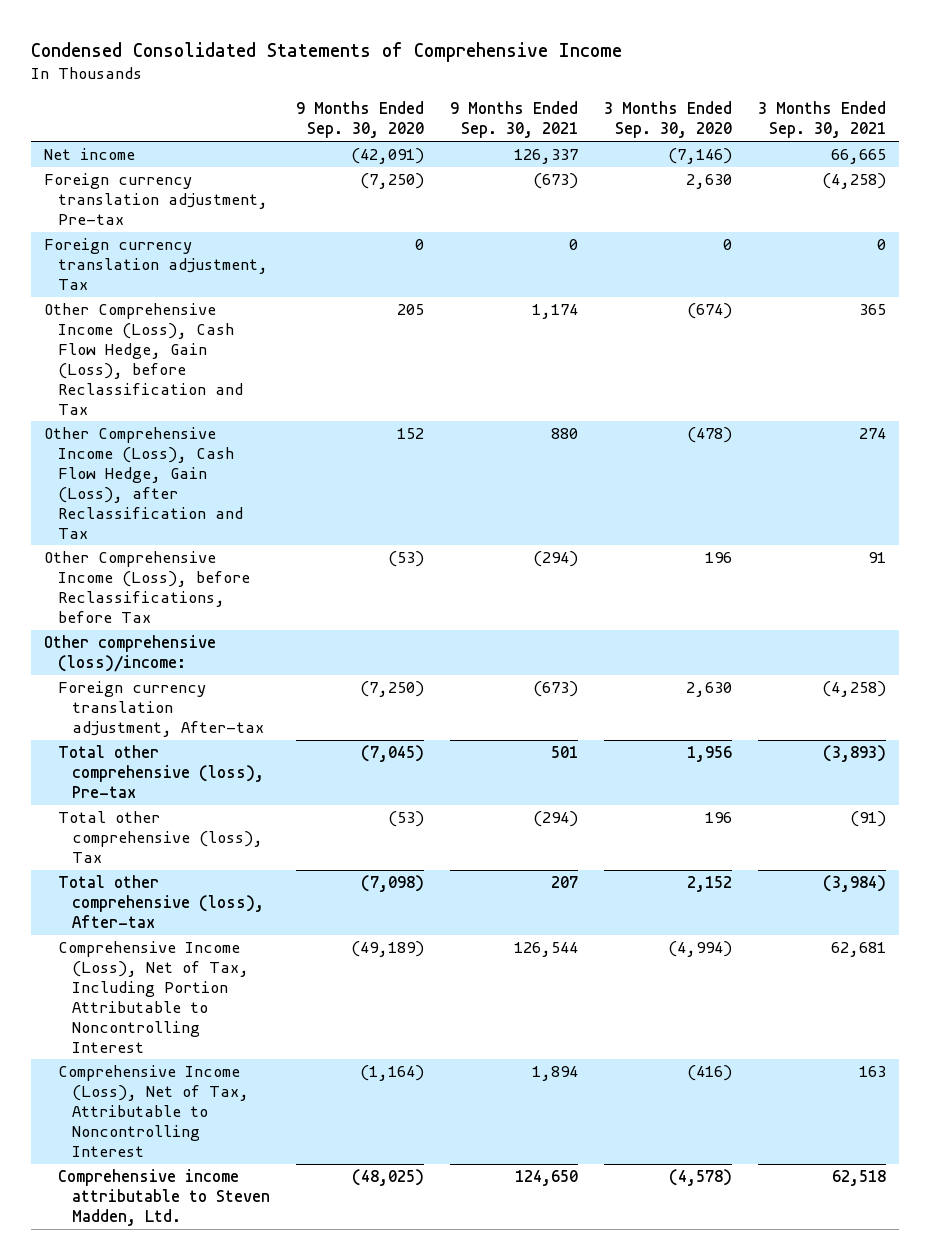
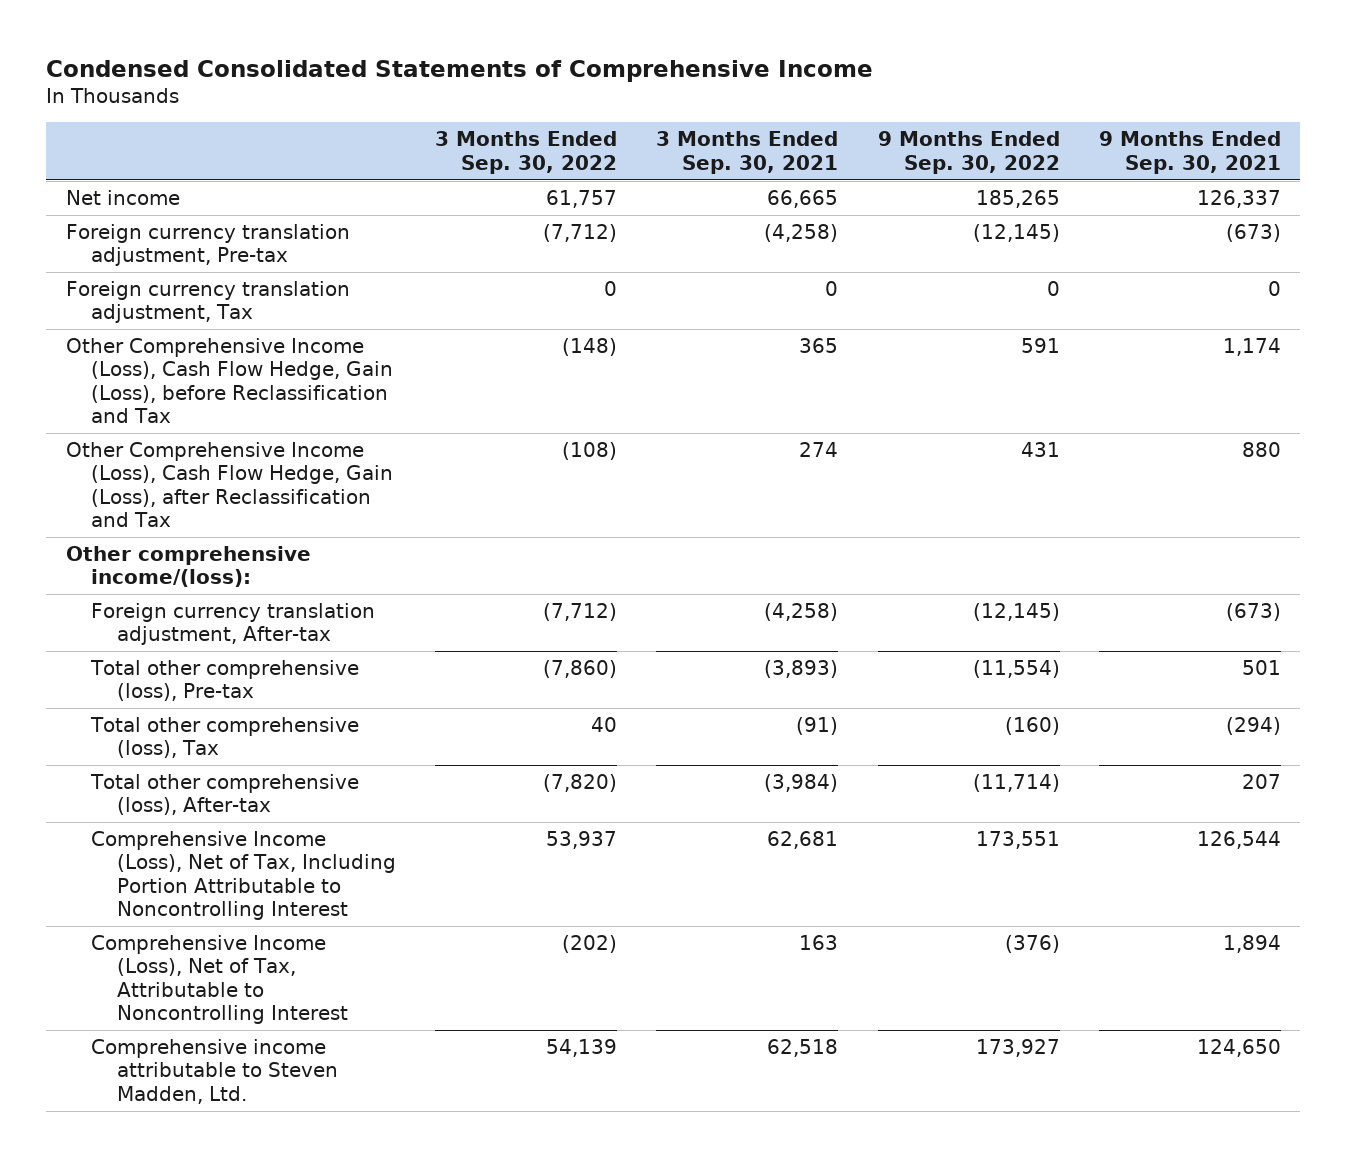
[295,101,424,139] 9 Months Ended Sep. 30, 2020 -> none
[603,101,732,139] 3 Months Ended Sep. 30, 2020 -> none
none -> [434,131,617,174] 3 Months Ended Sep. 30, 2022
none -> [877,131,1060,174] 9 Months Ended Sep. 30, 2022
[44,551,250,623] Other Comprehensive Income (Loss), before Reclassifications, before Tax -> none
[44,635,217,673] Other comprehensive (loss)/income: -> [65,545,311,588] Other comprehensive income/(loss):

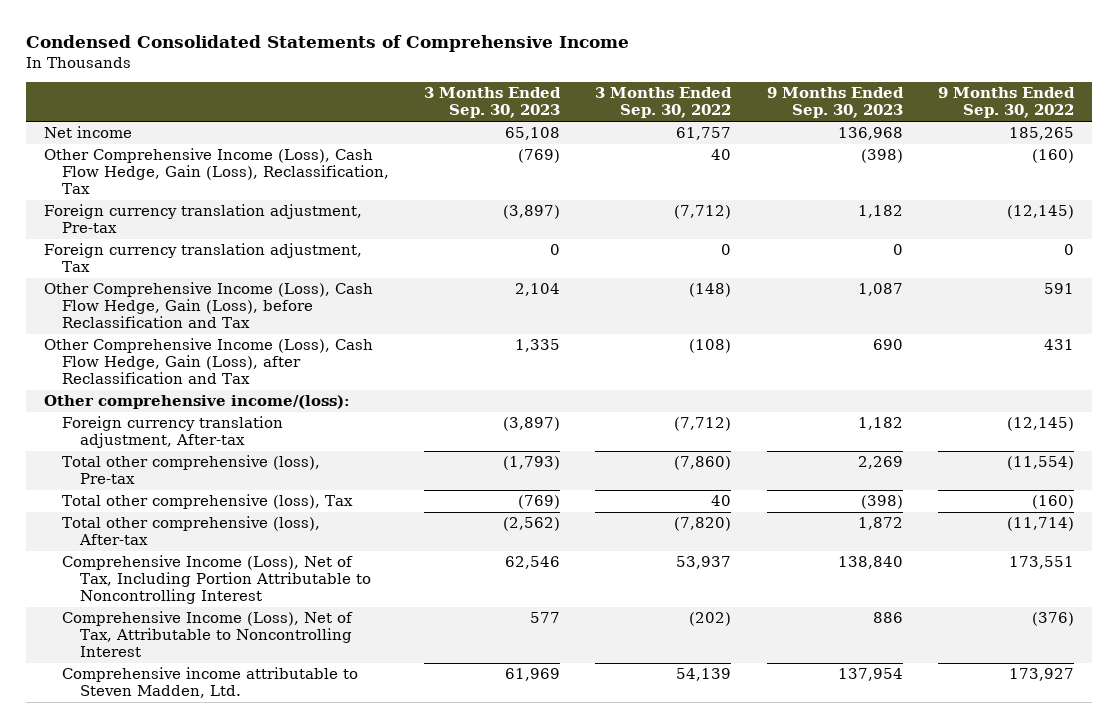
[656,131,839,174] 3 Months Ended Sep. 30, 2021 -> none
[1098,131,1281,174] 9 Months Ended Sep. 30, 2021 -> none
none -> [423,87,561,119] 3 Months Ended Sep. 30, 2023
none -> [766,87,904,119] 9 Months Ended Sep. 30, 2023
none -> [43,148,389,195] Other Comprehensive Income (Loss), Cash Flow Hedge, Gain (Loss), Reclassification, Tax

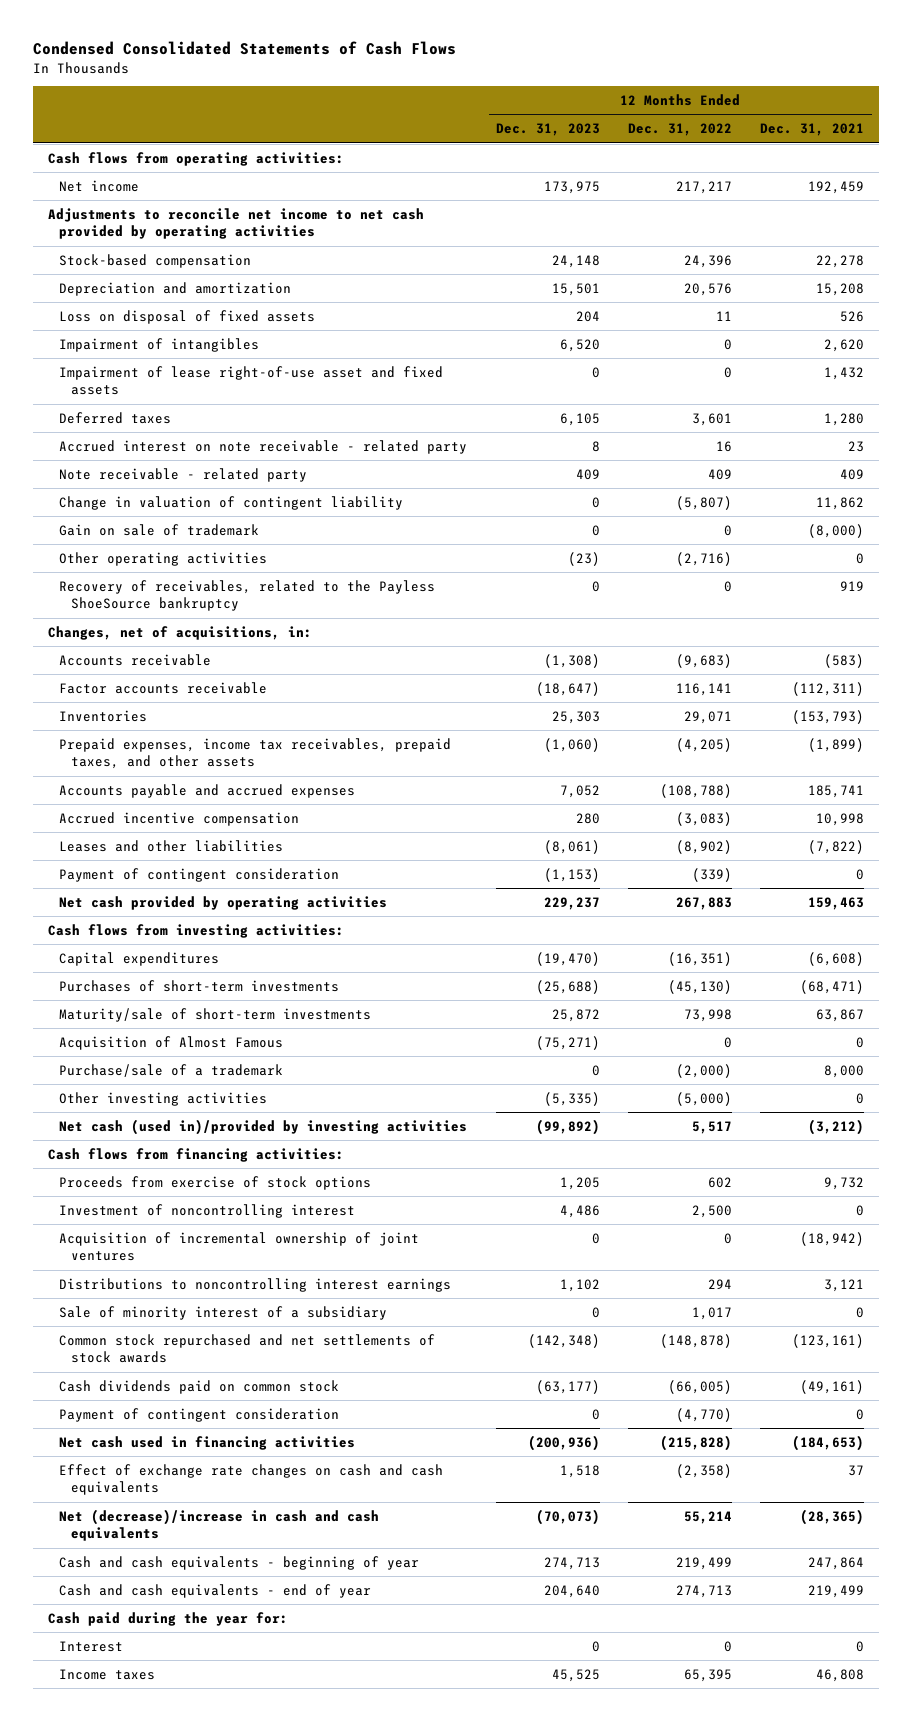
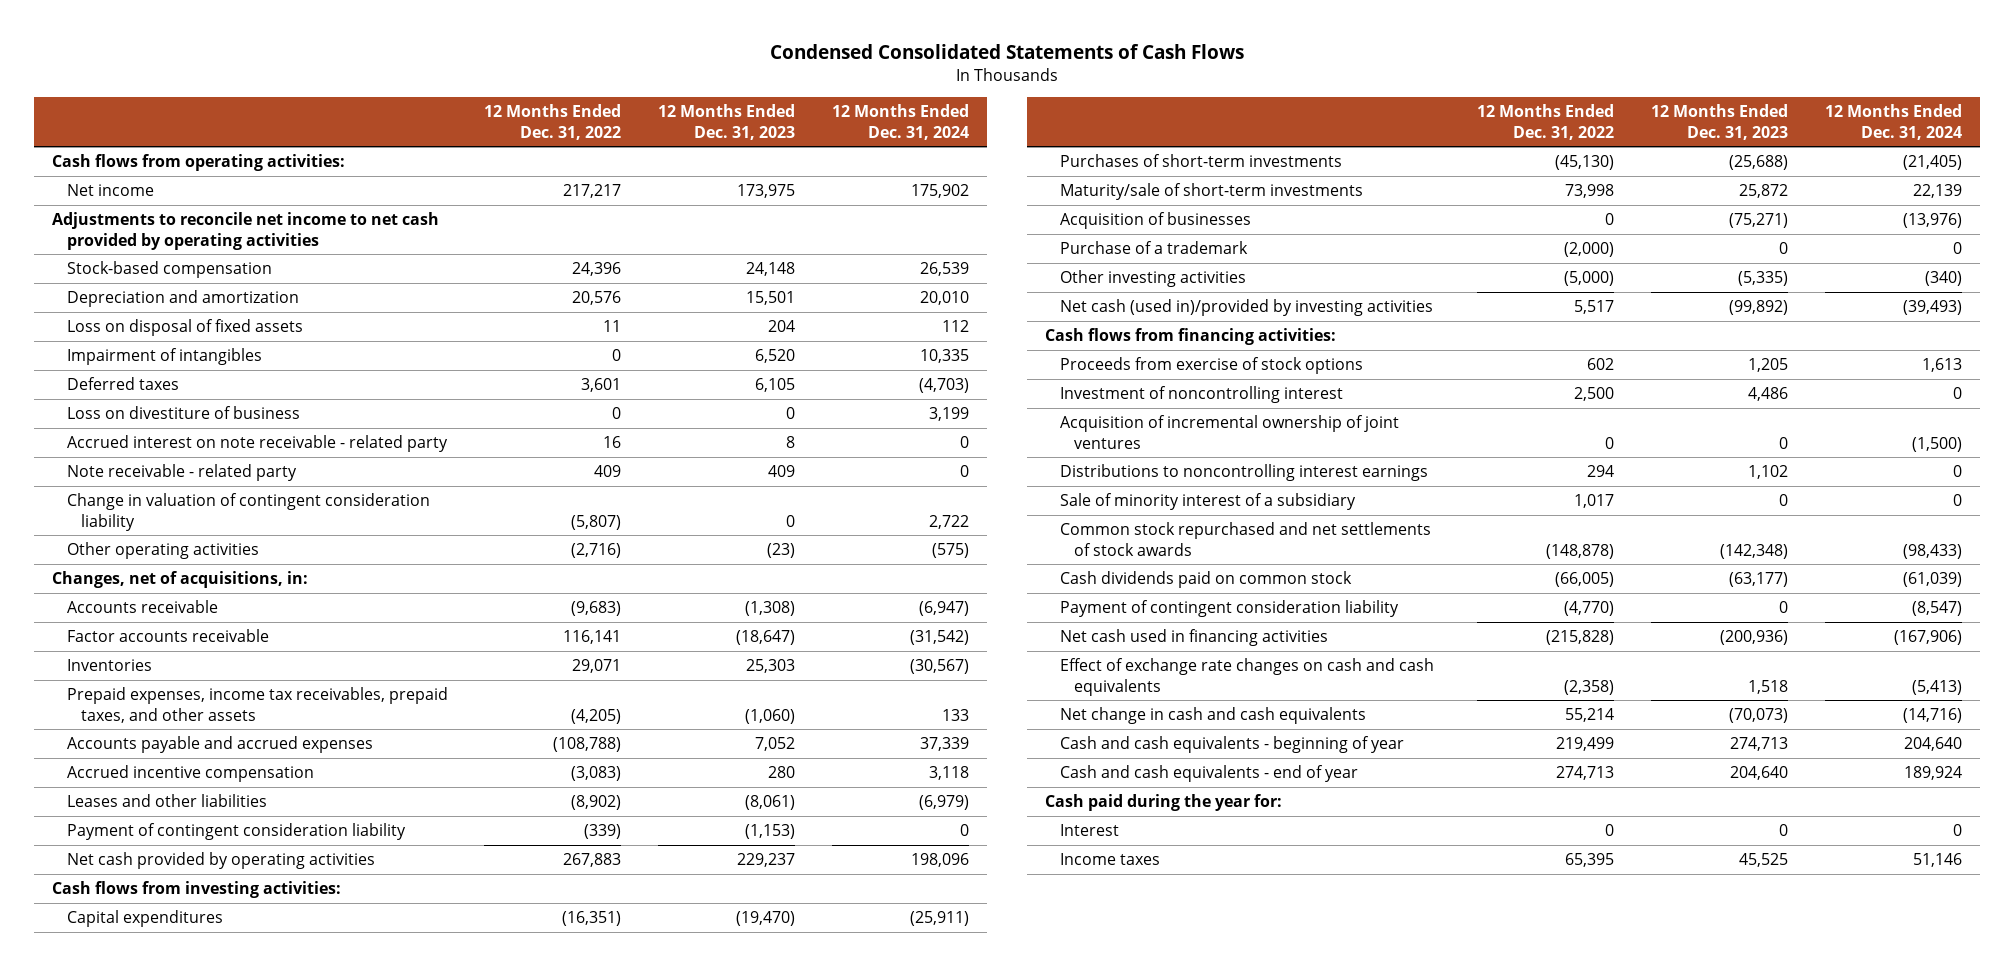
[760,123,865,137] Dec. 31, 2021 -> none
none -> [831,104,969,140] 12 Months Ended Dec. 31, 2024
[59,365,444,396] Impairment of lease right-of-use asset and fixed assets -> none
none -> [66,406,300,420] Loss on divestiture of business
[59,523,260,536] Gain on sale of trademark -> none
[59,495,404,510] Change in valuation of contingent liability -> [66,493,430,531] Change in valuation of contingent consideration liability
[59,579,436,612] Recovery of receivables, related to the Payless ShoeSource bankruptcy -> none
[59,867,340,882] Payment of contingent consideration -> [66,823,406,841] Payment of contingent consideration liability
[59,1035,284,1050] Acquisition of Almost Famous -> [1059,212,1251,230] Acquisition of businesses
[59,1063,284,1077] Purchase/sale of a trademark -> [1059,241,1248,255] Purchase of a trademark
[59,1407,340,1422] Payment of contingent consideration -> [1059,600,1399,618] Payment of contingent consideration liability
[59,1508,380,1542] Net (decrease)/increase in cash and cash equivalents -> [1059,707,1366,725] Net change in cash and cash equivalents

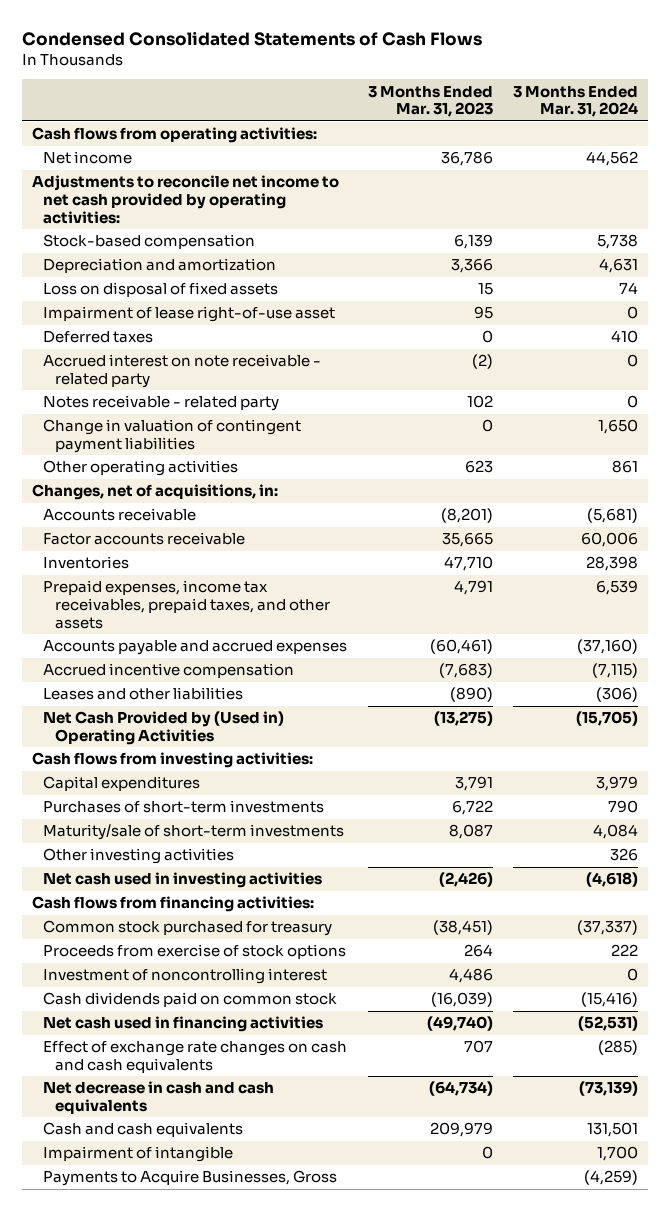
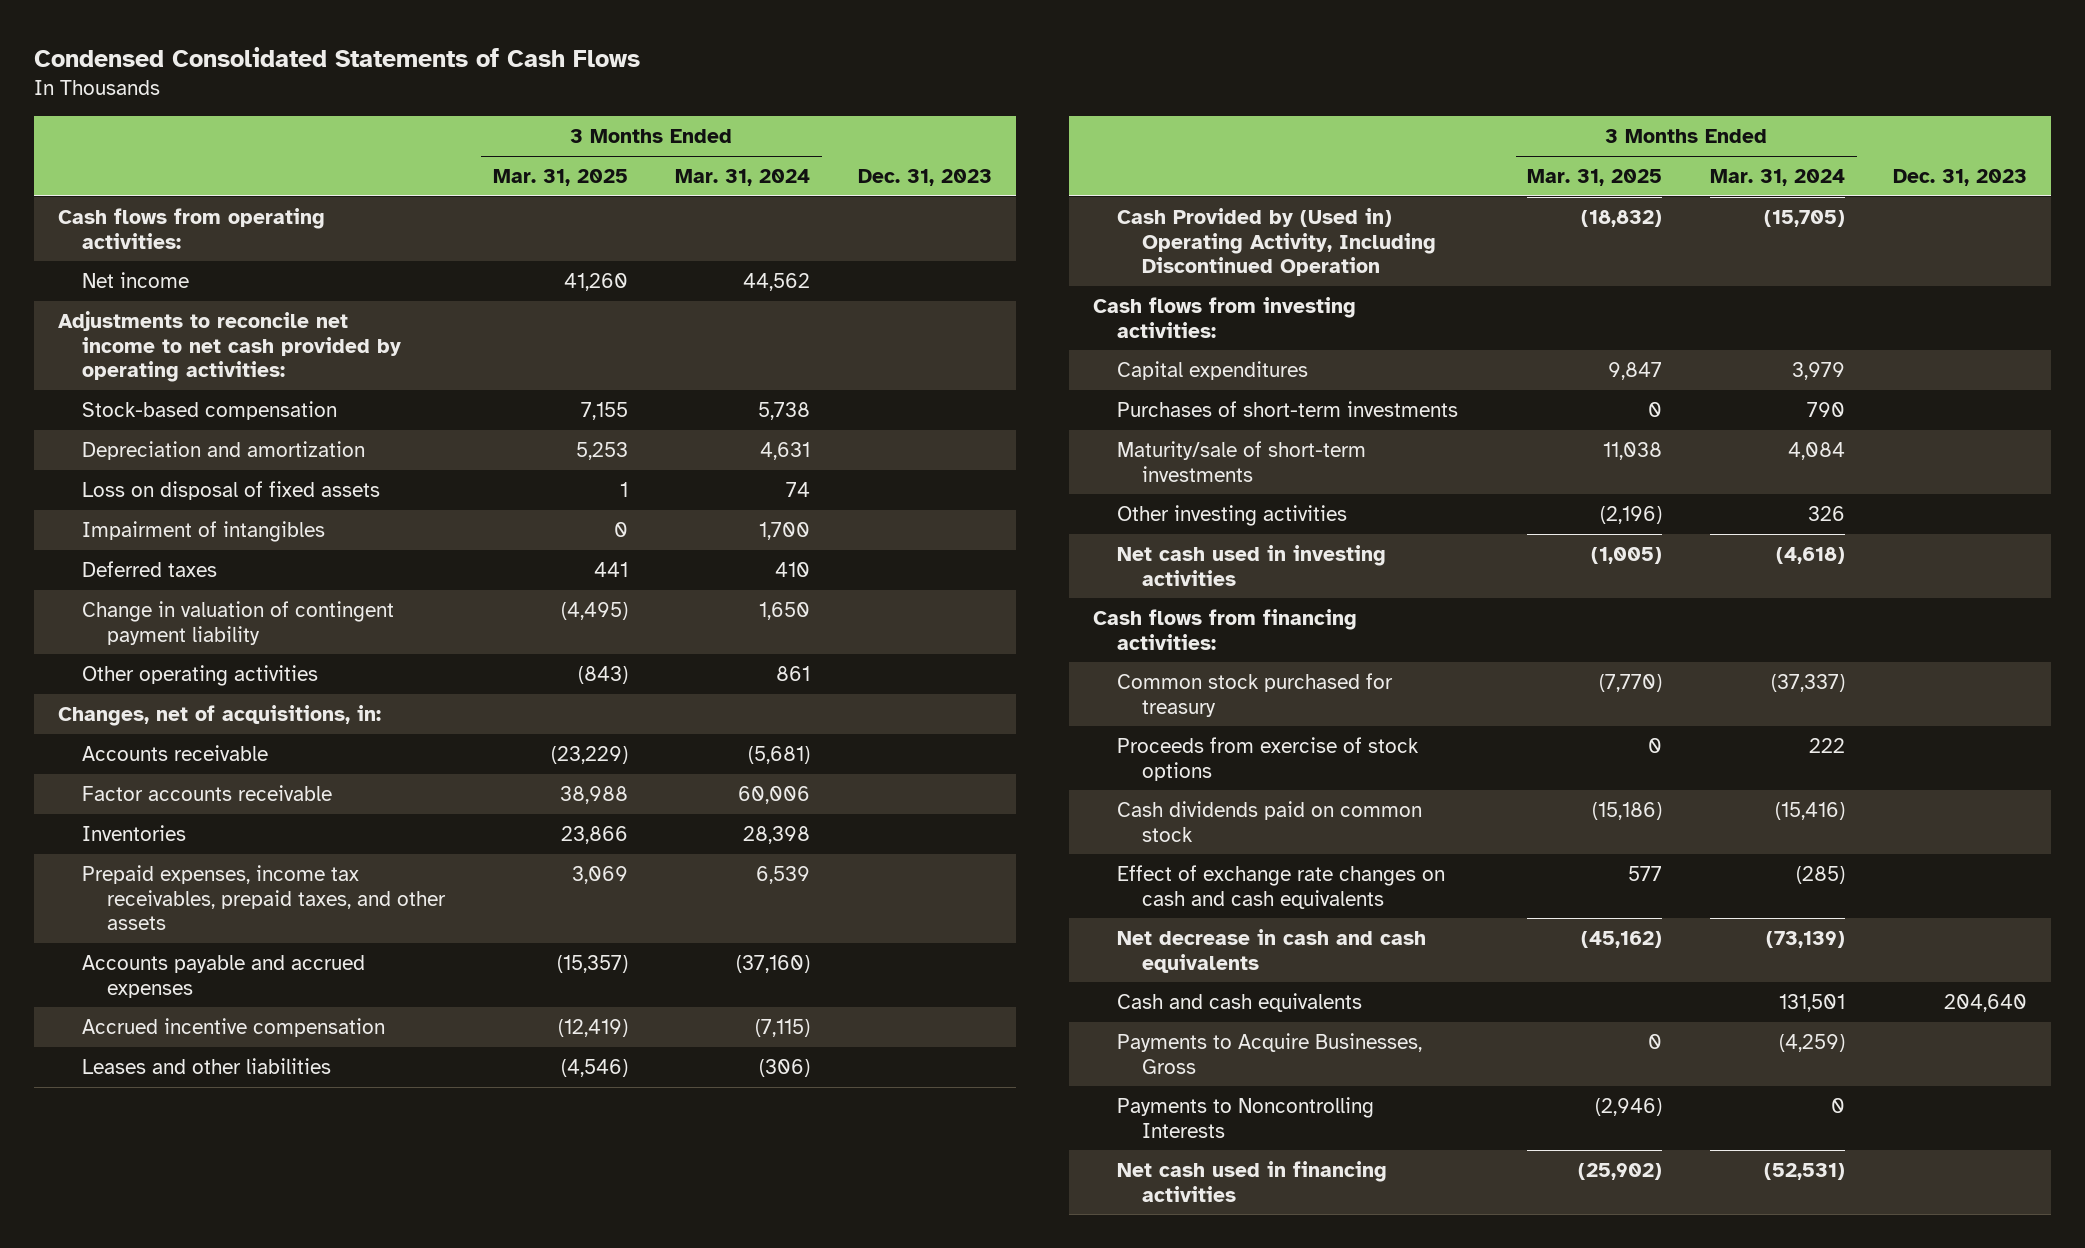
[367,85,493,118] 3 Months Ended Mar. 31, 2023 -> none
none -> [492,169,628,187] Mar. 31, 2025
none -> [858,169,993,187] Dec. 31, 2023
[43,306,336,323] Impairment of lease right-of-use asset -> none
none -> [82,521,326,543] Impairment of intangibles
[43,354,322,388] Accrued interest on note receivable - related party -> none
[43,395,280,412] Notes receivable - related party -> none
[43,419,302,453] Change in valuation of contingent payment liabilities -> [82,601,395,645] Change in valuation of contingent payment liability
[43,711,285,745] Net Cash Provided by (Used in) Operating Activities -> [1117,208,1436,277] Cash Provided by (Used in) Operating Activity, Including Discontinued Operation
[43,968,328,985] Investment of noncontrolling interest -> none
[43,1146,234,1163] Impairment of intangible -> none
none -> [1117,1097,1375,1138] Payments to Noncontrolling Interests
[43,1016,324,1033] Net cash used in financing activities -> [1117,1161,1388,1202] Net cash used in financing activities

